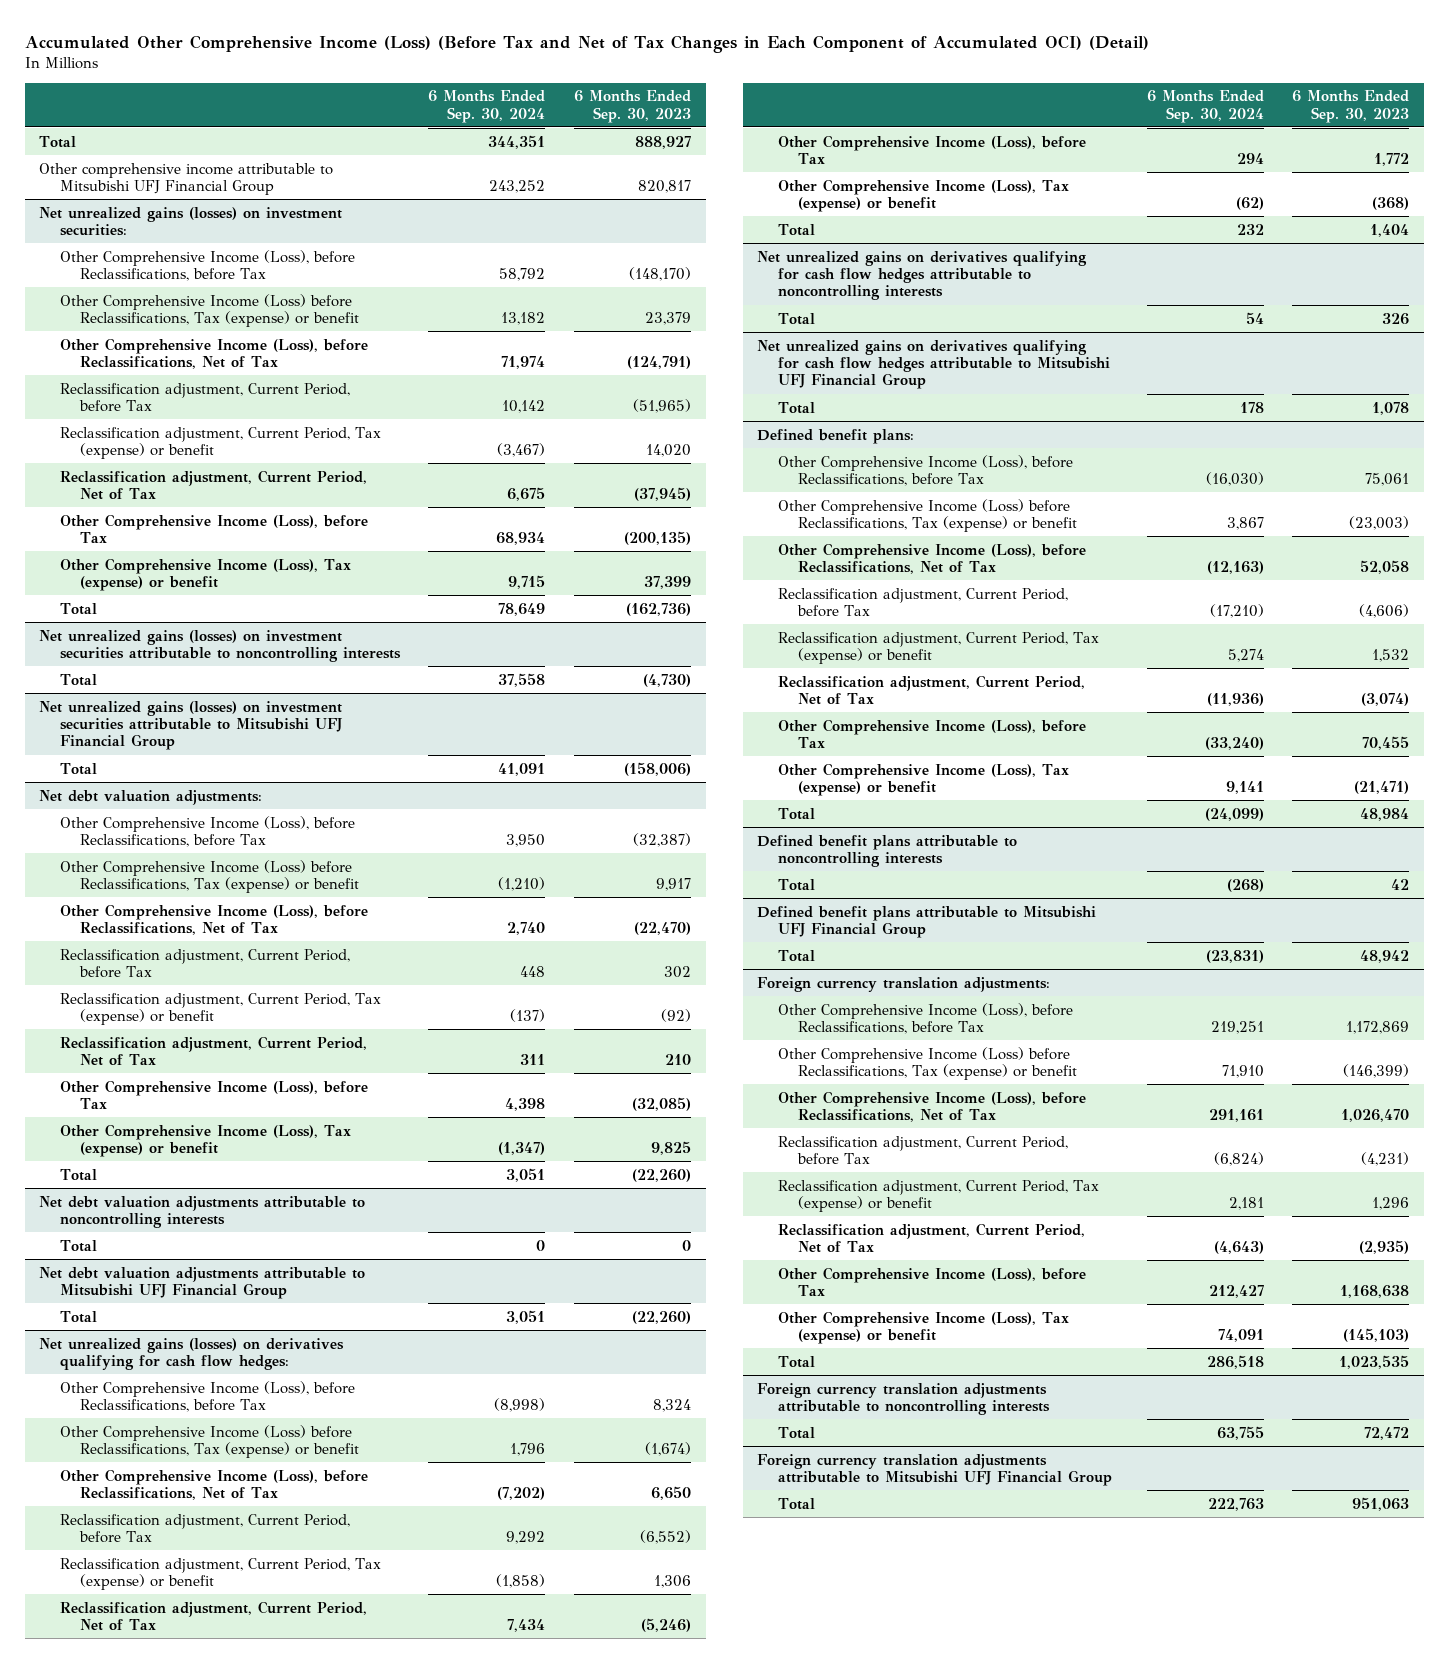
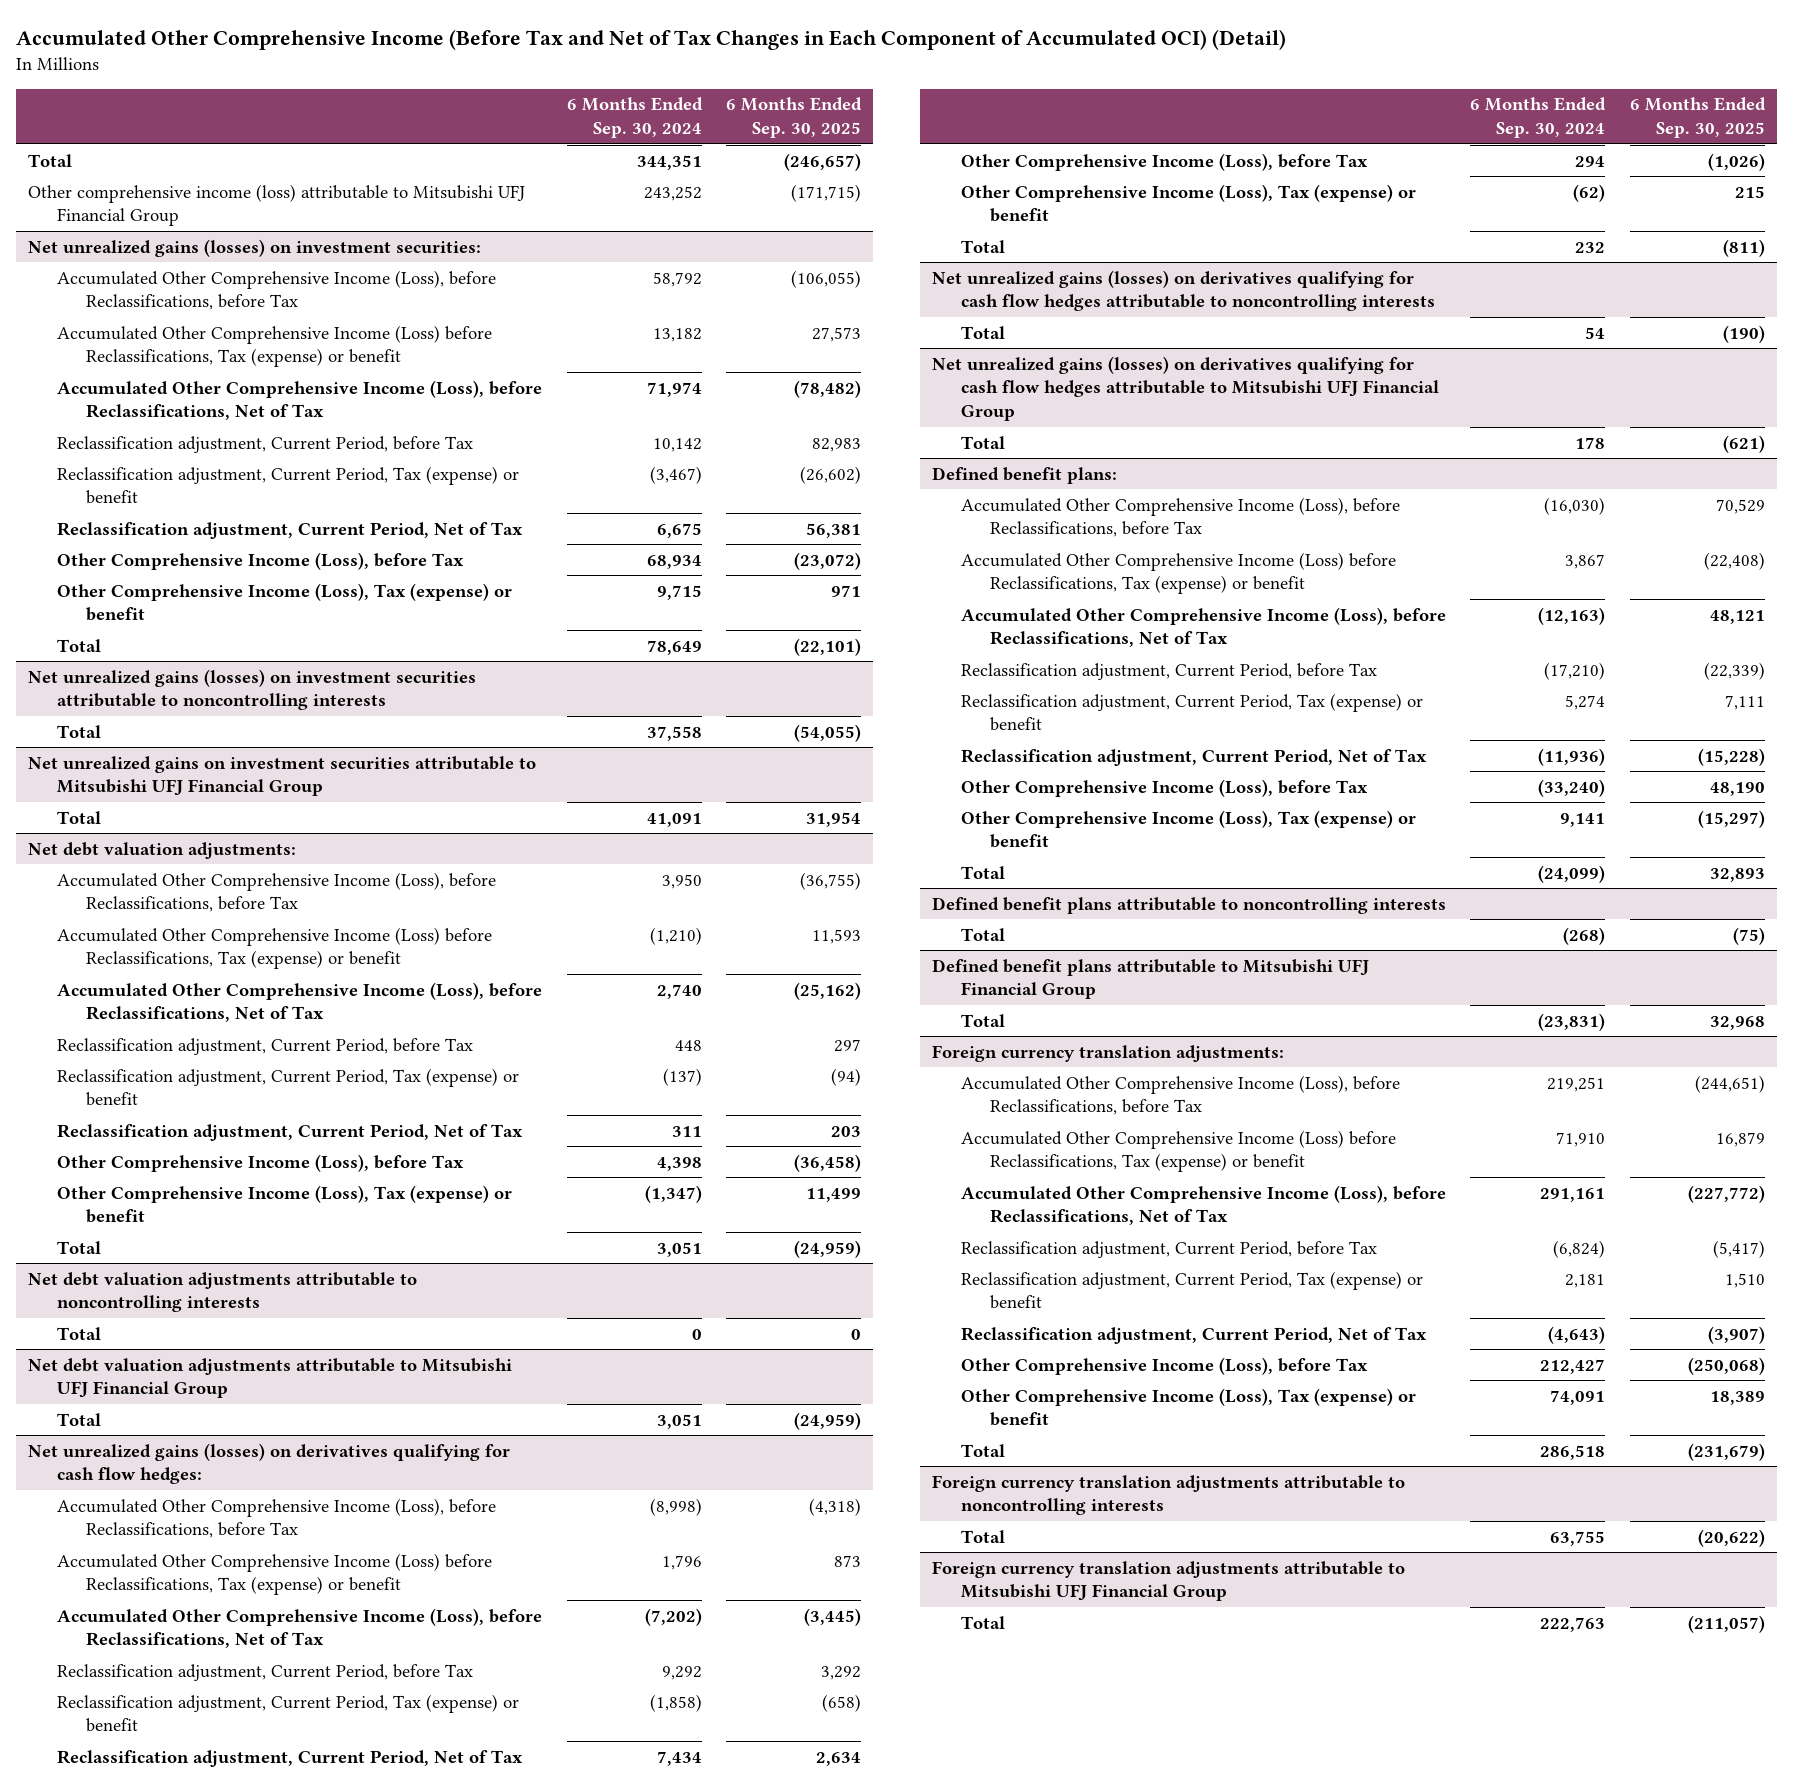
[24,34,1149,53] Accumulated Other Comprehensive Income (Loss) (Before Tax and Net of Tax Changes in Each Component of Accumulated OCI) (Detail) -> [16,29,1287,51] Accumulated Other Comprehensive Income (Before Tax and Net of Tax Changes in Each Component of Accumulated OCI) (Detail)
[574,90,692,123] 6 Months Ended Sep. 30, 2023 -> none
none -> [726,97,863,139] 6 Months Ended Sep. 30, 2025
[38,162,333,195] Other comprehensive income attributable to Mitsubishi UFJ Financial Group -> [28,183,526,227] Other comprehensive income (loss) attributable to Mitsubishi UFJ Financial Group
[59,249,355,281] Other Comprehensive Income (Loss), before Reclassifications, before Tax -> [57,269,497,311] Accumulated Other Comprehensive Income (Loss), before Reclassifications, before Tax
[59,293,360,327] Other Comprehensive Income (Loss) before Reclassifications, Tax (expense) or benefit -> [57,324,493,368] Accumulated Other Comprehensive Income (Loss) before Reclassifications, Tax (expense) or benefit
[59,337,368,369] Other Comprehensive Income (Loss), before Reclassifications, Net of Tax -> [57,379,543,421] Accumulated Other Comprehensive Income (Loss), before Reclassifications, Net of Tax
[38,700,343,751] Net unrealized gains (losses) on investment securities attributable to Mitsubishi UFJ Financial Group -> [28,755,537,797] Net unrealized gains on investment securities attributable to Mitsubishi UFJ Financial Group
[59,815,355,847] Other Comprehensive Income (Loss), before Reclassifications, before Tax -> [57,871,497,913] Accumulated Other Comprehensive Income (Loss), before Reclassifications, before Tax
[59,859,360,893] Other Comprehensive Income (Loss) before Reclassifications, Tax (expense) or benefit -> [57,926,493,970] Accumulated Other Comprehensive Income (Loss) before Reclassifications, Tax (expense) or benefit
[59,903,368,935] Other Comprehensive Income (Loss), before Reclassifications, Net of Tax -> [57,981,543,1023] Accumulated Other Comprehensive Income (Loss), before Reclassifications, Net of Tax
[59,1380,355,1412] Other Comprehensive Income (Loss), before Reclassifications, before Tax -> [57,1497,497,1539] Accumulated Other Comprehensive Income (Loss), before Reclassifications, before Tax
[59,1424,360,1458] Other Comprehensive Income (Loss) before Reclassifications, Tax (expense) or benefit -> [57,1552,493,1596] Accumulated Other Comprehensive Income (Loss) before Reclassifications, Tax (expense) or benefit
[59,1468,368,1500] Other Comprehensive Income (Loss), before Reclassifications, Net of Tax -> [57,1607,543,1649] Accumulated Other Comprehensive Income (Loss), before Reclassifications, Net of Tax
[757,250,1088,301] Net unrealized gains on derivatives qualifying for cash flow hedges attributable to noncontrolling interests -> [932,269,1436,312] Net unrealized gains (losses) on derivatives qualifying for cash flow hedges attributable to noncontrolling interests
[757,339,1110,390] Net unrealized gains on derivatives qualifying for cash flow hedges attributable to Mitsubishi UFJ Financial Group -> [932,355,1440,422] Net unrealized gains (losses) on derivatives qualifying for cash flow hedges attributable to Mitsubishi UFJ Financial Group
[777,454,1073,486] Other Comprehensive Income (Loss), before Reclassifications, before Tax -> [961,496,1401,538] Accumulated Other Comprehensive Income (Loss), before Reclassifications, before Tax
[777,498,1078,532] Other Comprehensive Income (Loss) before Reclassifications, Tax (expense) or benefit -> [961,551,1397,595] Accumulated Other Comprehensive Income (Loss) before Reclassifications, Tax (expense) or benefit
[777,542,1086,574] Other Comprehensive Income (Loss), before Reclassifications, Net of Tax -> [961,606,1447,648] Accumulated Other Comprehensive Income (Loss), before Reclassifications, Net of Tax
[777,1002,1073,1034] Other Comprehensive Income (Loss), before Reclassifications, before Tax -> [961,1074,1401,1116] Accumulated Other Comprehensive Income (Loss), before Reclassifications, before Tax
[777,1046,1078,1080] Other Comprehensive Income (Loss) before Reclassifications, Tax (expense) or benefit -> [961,1129,1397,1173] Accumulated Other Comprehensive Income (Loss) before Reclassifications, Tax (expense) or benefit
[777,1090,1086,1122] Other Comprehensive Income (Loss), before Reclassifications, Net of Tax -> [961,1184,1447,1226] Accumulated Other Comprehensive Income (Loss), before Reclassifications, Net of Tax

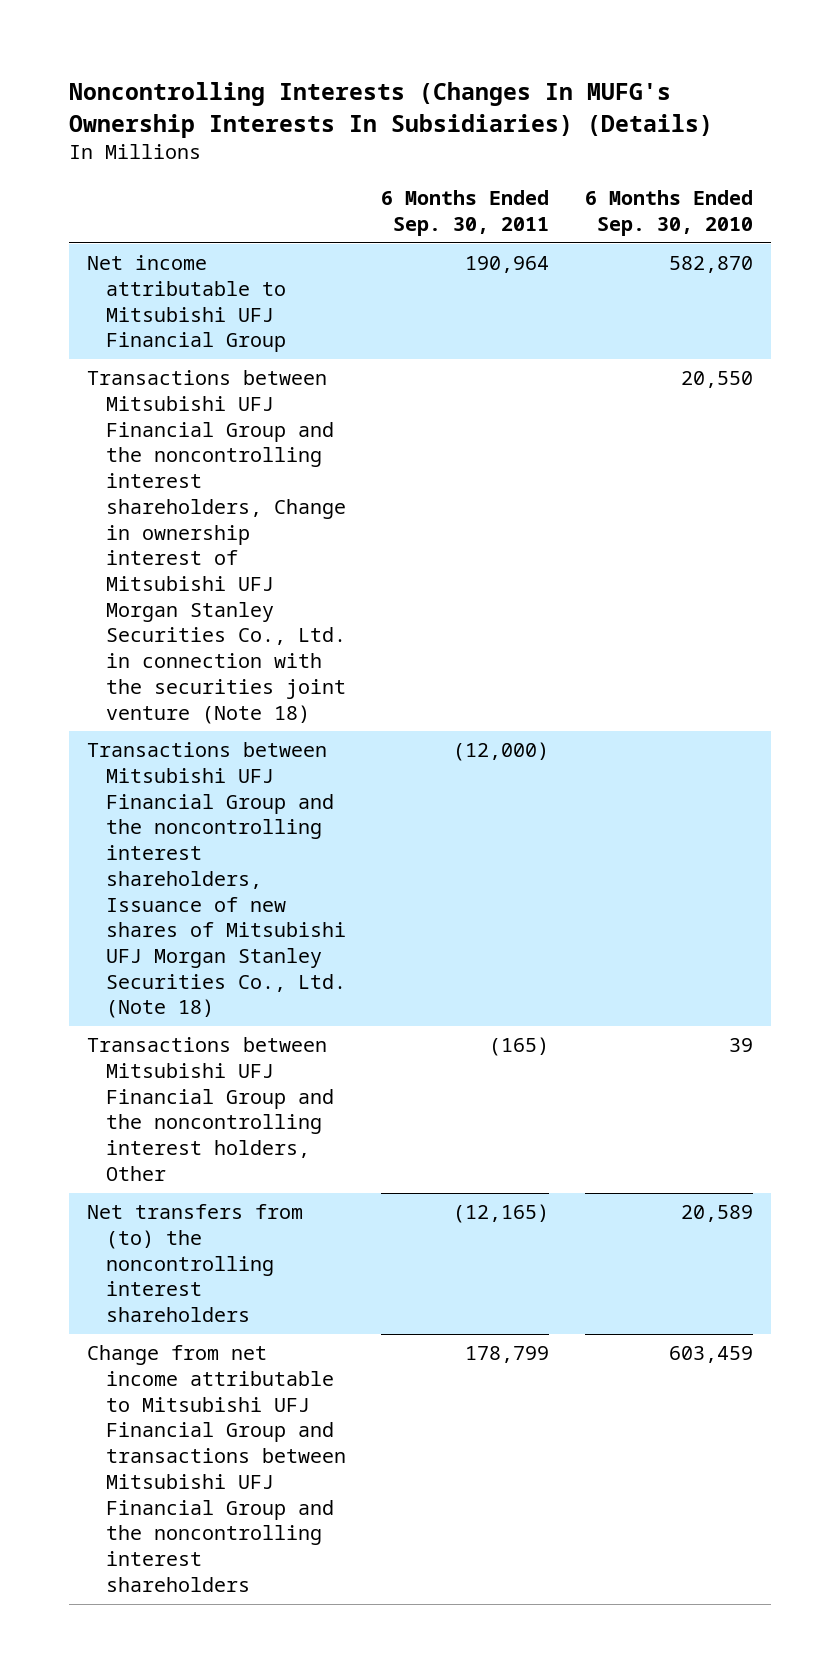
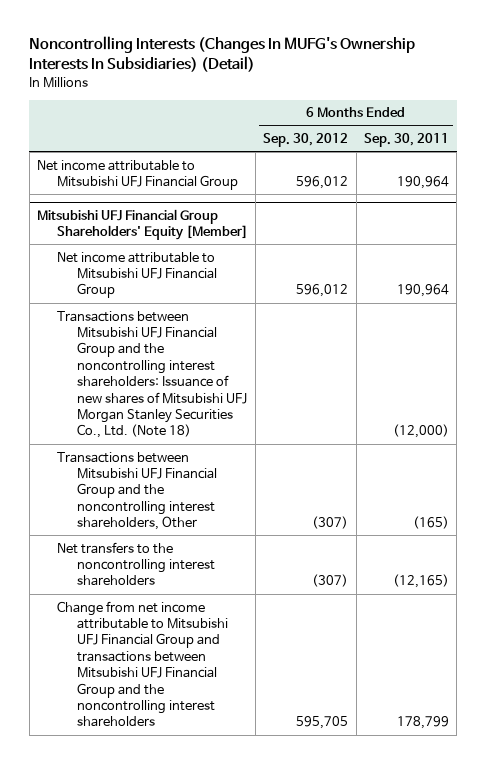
[69,82,714,138] Noncontrolling Interests (Changes In MUFG's Ownership Interests In Subsidiaries) (Details) -> [29,36,416,73] Noncontrolling Interests (Changes In MUFG's Ownership Interests In Subsidiaries) (Detail)
[584,190,753,236] 6 Months Ended Sep. 30, 2010 -> none
none -> [263,133,349,148] Sep. 30, 2012
[86,370,346,724] Transactions between Mitsubishi UFJ Financial Group and the noncontrolling interest shareholders, Change in ownership interest of Mitsubishi UFJ Morgan Stanley Securities Co., Ltd. in connection with the securities joint venture (Note 18) -> none
none -> [37,208,248,241] Mitsubishi UFJ Financial Group Shareholders' Equity [Member]
none -> [56,251,217,299] Net income attributable to Mitsubishi UFJ Financial Group
[86,742,346,1019] Transactions between Mitsubishi UFJ Financial Group and the noncontrolling interest shareholders, Issuance of new shares of Mitsubishi UFJ Morgan Stanley Securities Co., Ltd. (Note 18) -> [56,310,247,439] Transactions between Mitsubishi UFJ Financial Group and the noncontrolling interest shareholders: Issuance of new shares of Mitsubishi UFJ Morgan Stanley Securities Co., Ltd. (Note 18)
[86,1037,334,1181] Transactions between Mitsubishi UFJ Financial Group and the noncontrolling interest holders, Other -> [56,451,217,531] Transactions between Mitsubishi UFJ Financial Group and the noncontrolling interest shareholders, Other
[86,1204,303,1323] Net transfers from (to) the noncontrolling interest shareholders -> [56,541,215,587] Net transfers to the noncontrolling interest shareholders

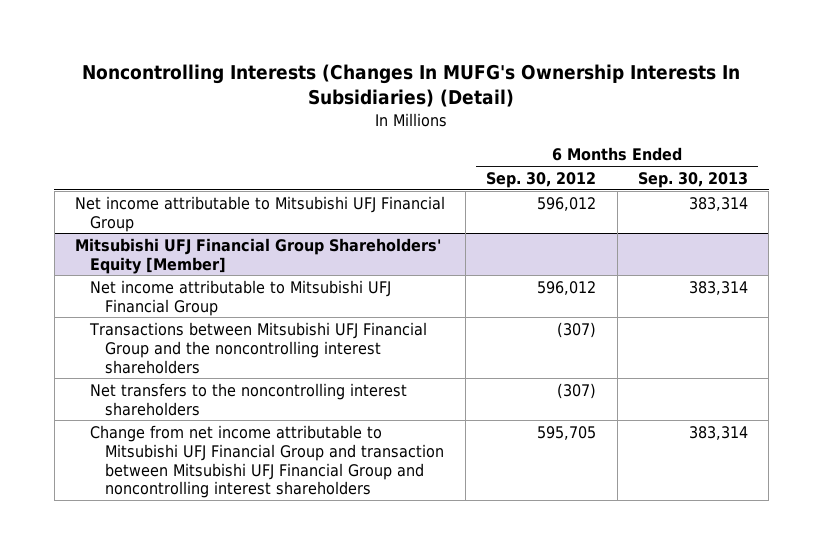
[363,133,449,148] Sep. 30, 2011 -> none
none -> [637,171,748,188] Sep. 30, 2013
[56,310,247,439] Transactions between Mitsubishi UFJ Financial Group and the noncontrolling interest shareholders: Issuance of new shares of Mitsubishi UFJ Morgan Stanley Securities Co., Ltd. (Note 18) -> none
[56,451,217,531] Transactions between Mitsubishi UFJ Financial Group and the noncontrolling interest shareholders, Other -> [89,321,428,374] Transactions between Mitsubishi UFJ Financial Group and the noncontrolling interest shareholders
[56,600,228,728] Change from net income attributable to Mitsubishi UFJ Financial Group and transactions between Mitsubishi UFJ Financial Group and the noncontrolling interest shareholders -> [90,424,445,499] Change from net income attributable to Mitsubishi UFJ Financial Group and transaction between Mitsubishi UFJ Financial Group and noncontrolling interest shareholders

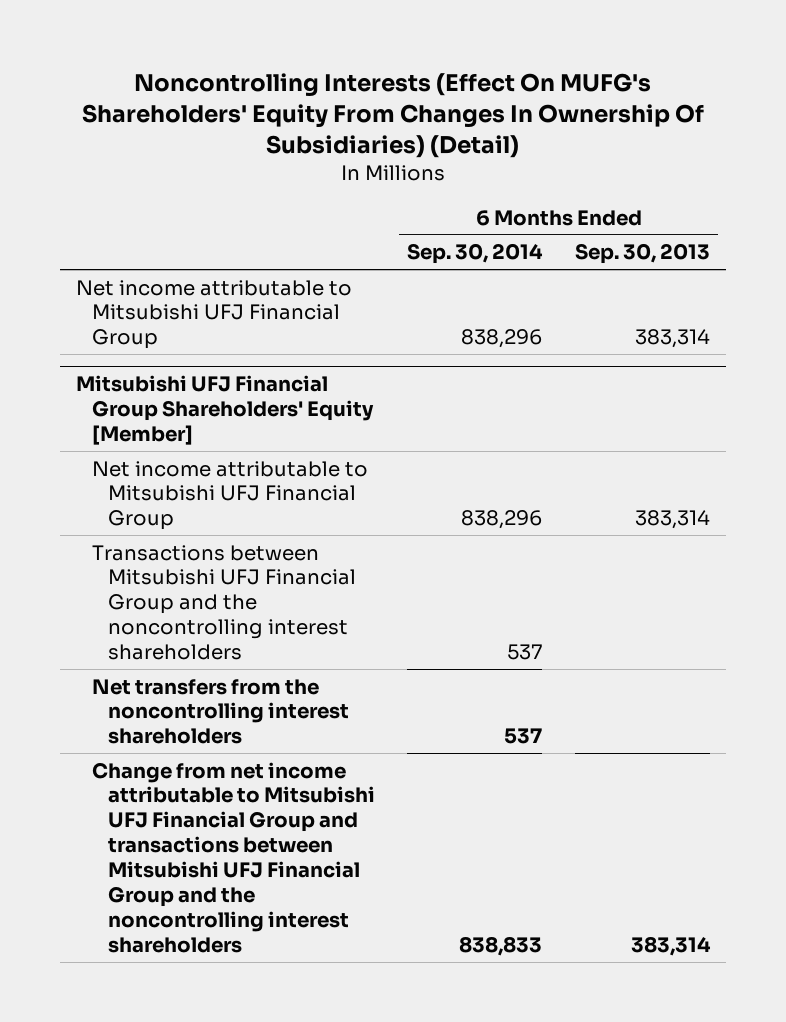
[82,64,741,108] Noncontrolling Interests (Changes In MUFG's Ownership Interests In Subsidiaries) (Detail) -> [82,72,705,159] Noncontrolling Interests (Effect On MUFG's Shareholders' Equity From Changes In Ownership Of Subsidiaries) (Detail)
[486,171,597,188] Sep. 30, 2012 -> none
none -> [407,243,544,265] Sep. 30, 2014
[90,382,408,416] Net transfers to the noncontrolling interest shareholders -> [92,678,349,745] Net transfers from the noncontrolling interest shareholders
[90,424,445,499] Change from net income attributable to Mitsubishi UFJ Financial Group and transaction between Mitsubishi UFJ Financial Group and noncontrolling interest shareholders -> [92,761,375,953] Change from net income attributable to Mitsubishi UFJ Financial Group and transactions between Mitsubishi UFJ Financial Group and the noncontrolling interest shareholders

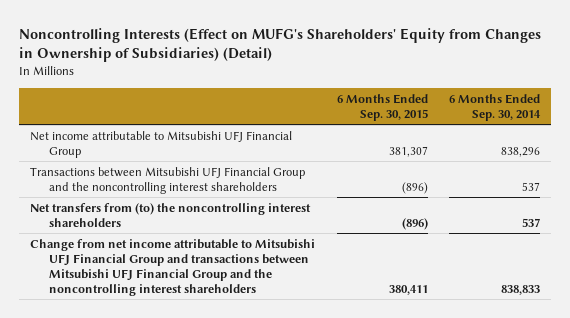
[82,72,705,159] Noncontrolling Interests (Effect On MUFG's Shareholders' Equity From Changes In Ownership Of Subsidiaries) (Detail) -> [18,27,541,63] Noncontrolling Interests (Effect on MUFG's Shareholders' Equity from Changes in Ownership of Subsidiaries) (Detail)
[574,243,710,265] Sep. 30, 2013 -> none
none -> [336,93,428,121] 6 Months Ended Sep. 30, 2015
[76,374,375,445] Mitsubishi UFJ Financial Group Shareholders' Equity [Member] -> none
[92,460,369,531] Net income attributable to Mitsubishi UFJ Financial Group -> none
[92,678,349,745] Net transfers from the noncontrolling interest shareholders -> [29,202,311,227] Net transfers from (to) the noncontrolling interest shareholders

